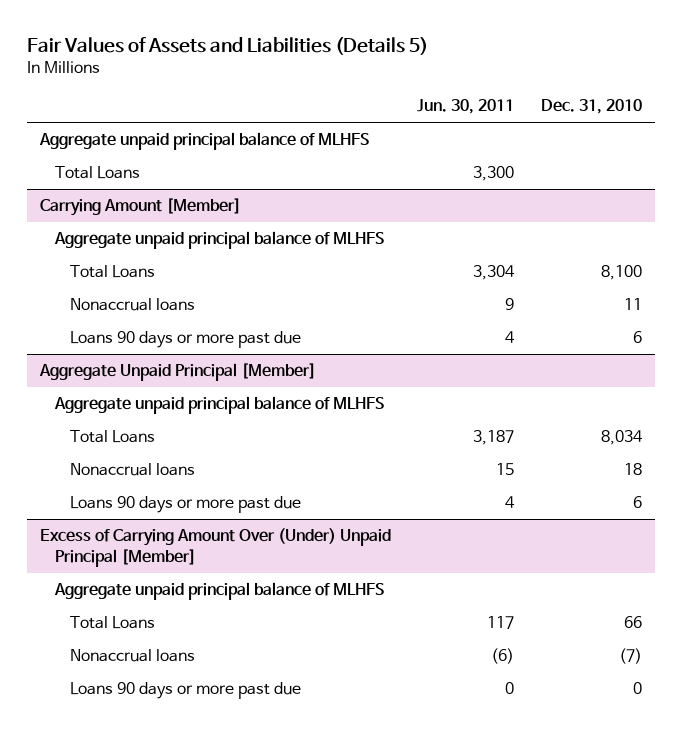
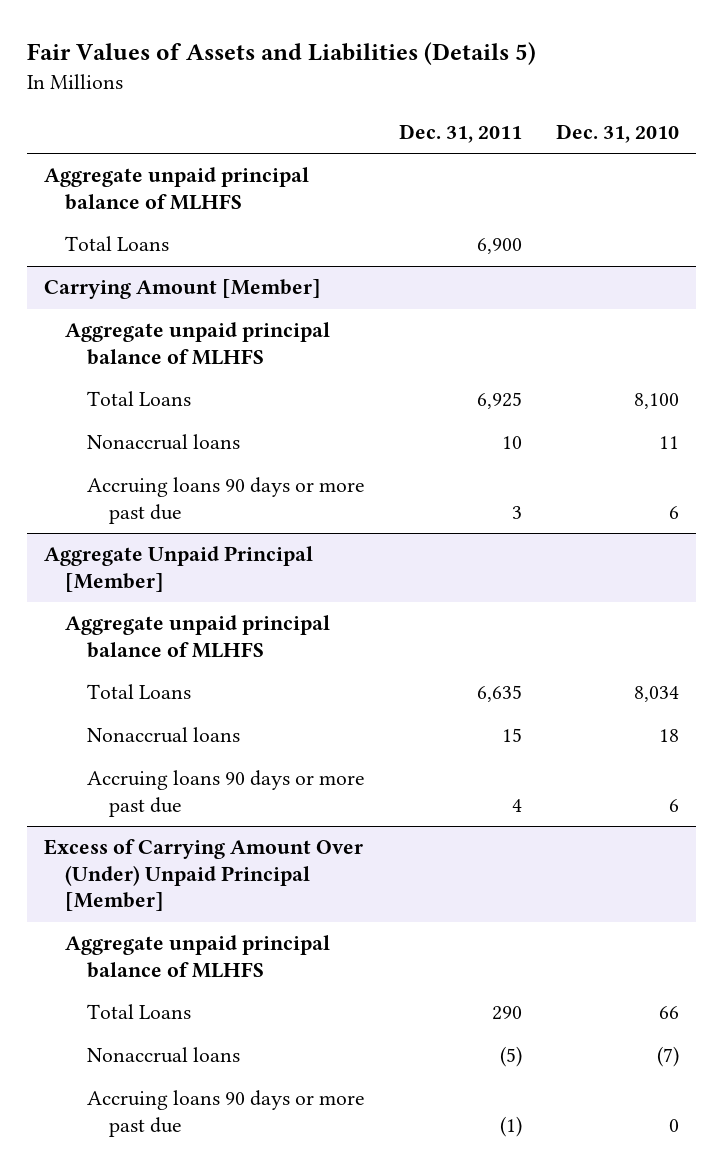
[417,99,515,115] Jun. 30, 2011 -> none
none -> [399,123,523,143] Dec. 31, 2011
[70,331,302,349] Loans 90 days or more past due -> [87,477,366,524] Accruing loans 90 days or more past due
[70,496,302,514] Loans 90 days or more past due -> [87,770,366,817] Accruing loans 90 days or more past due
[70,682,302,700] Loans 90 days or more past due -> [87,1090,366,1137] Accruing loans 90 days or more past due

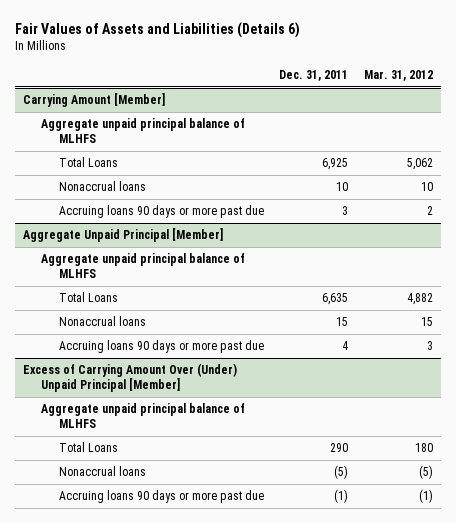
[26,42,536,66] Fair Values of Assets and Liabilities (Details 5) -> [15,21,301,38] Fair Values of Assets and Liabilities (Details 6)
[556,123,680,143] Dec. 31, 2010 -> none
none -> [364,69,434,81] Mar. 31, 2012
[43,167,309,210] Aggregate unpaid principal balance of MLHFS -> none
[65,236,170,252] Total Loans -> none

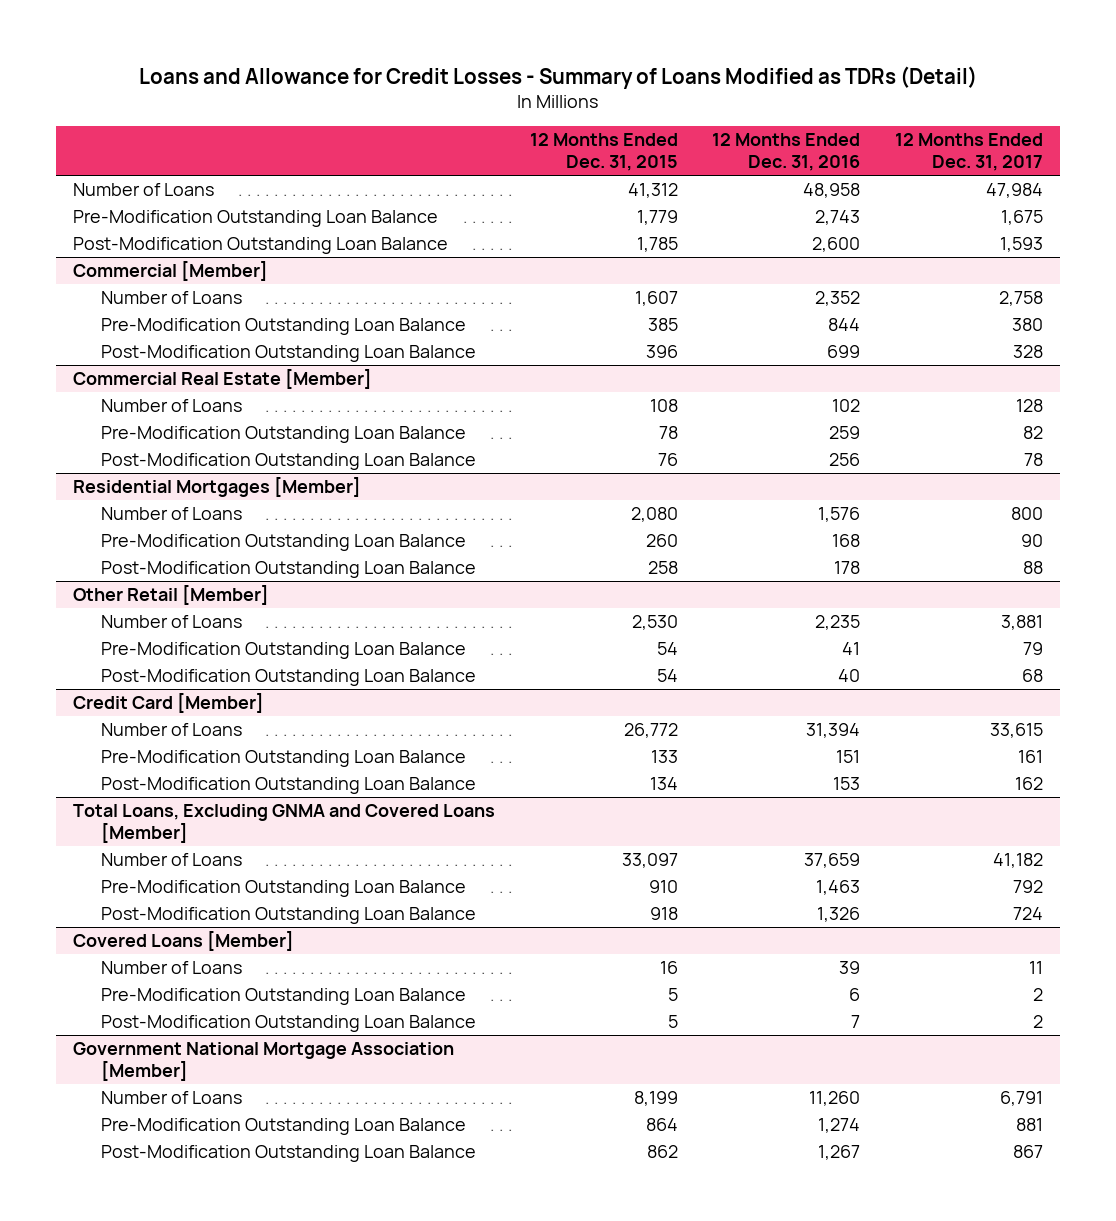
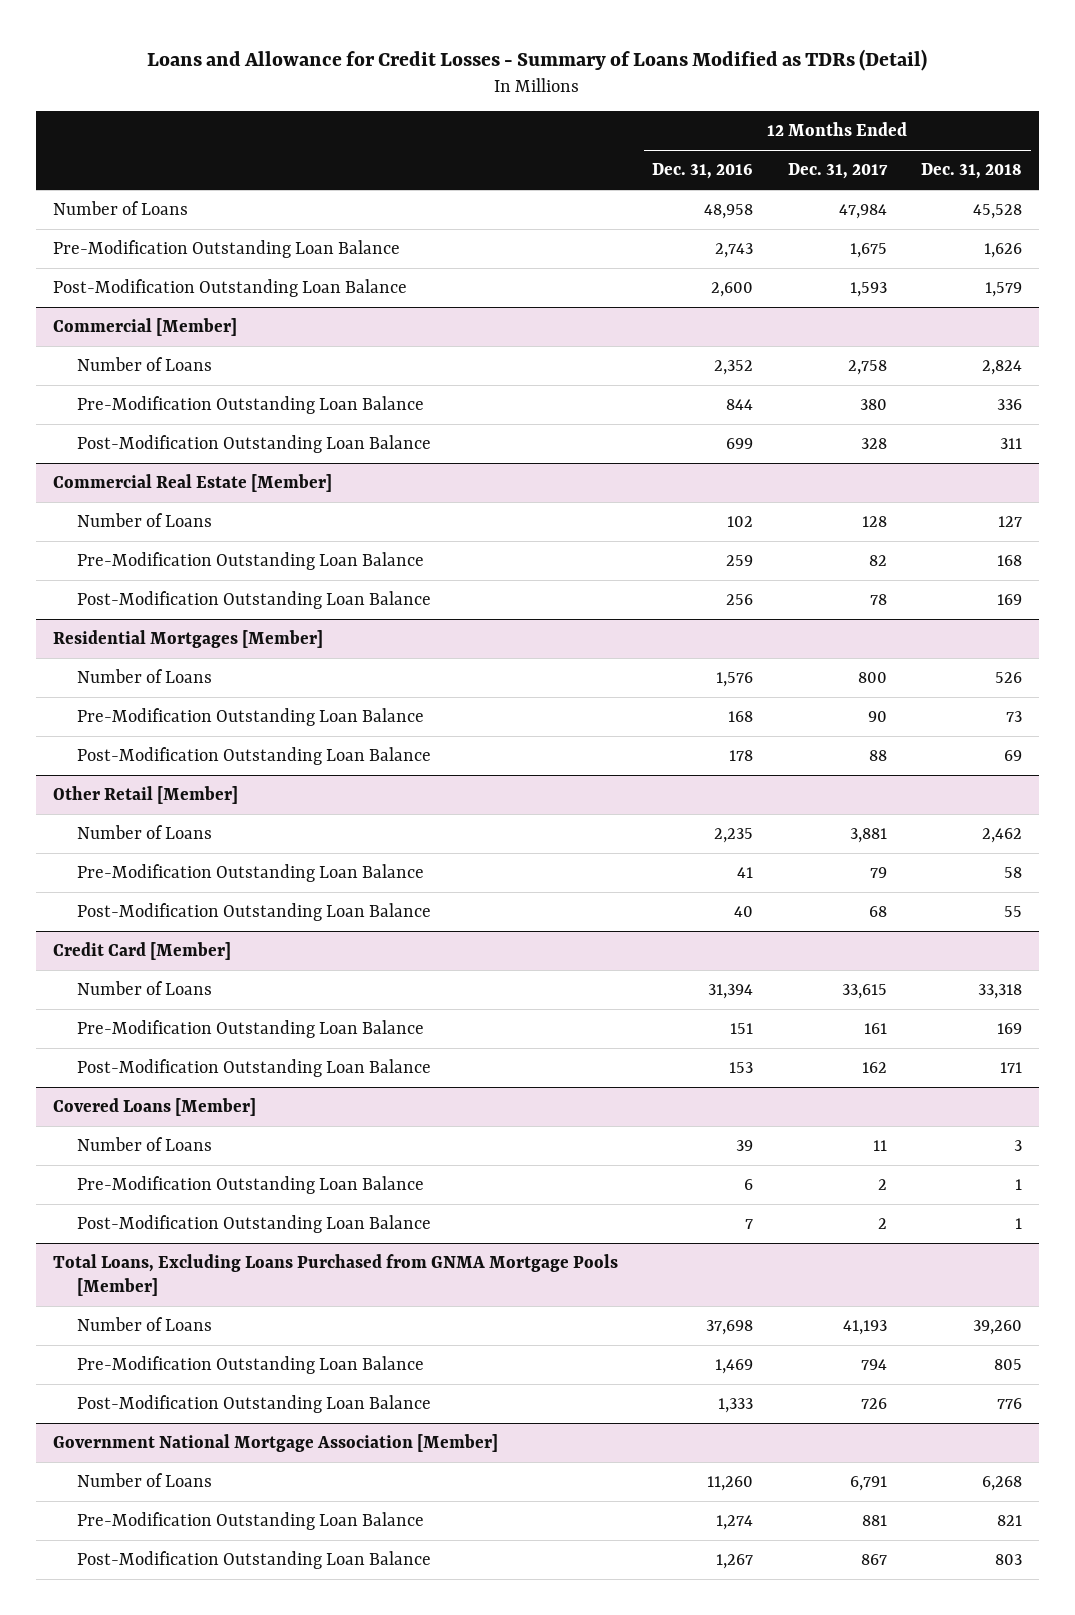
[529,133,678,171] 12 Months Ended Dec. 31, 2015 -> none
none -> [921,163,1023,180] Dec. 31, 2018
[73,804,496,843] Total Loans, Excluding GNMA and Covered Loans [Member] -> none
[101,853,243,867] Number of Loans -> none
[101,880,467,898] Pre-Modification Outstanding Loan Balance -> none
[101,907,477,925] Post-Modification Outstanding Loan Balance -> none
none -> [52,1253,618,1296] Total Loans, Excluding Loans Purchased from GNMA Mortgage Pools [Member]
none -> [76,1316,212,1331] Number of Loans
none -> [76,1355,424,1374] Pre-Modification Outstanding Loan Balance
none -> [76,1394,431,1413] Post-Modification Outstanding Loan Balance

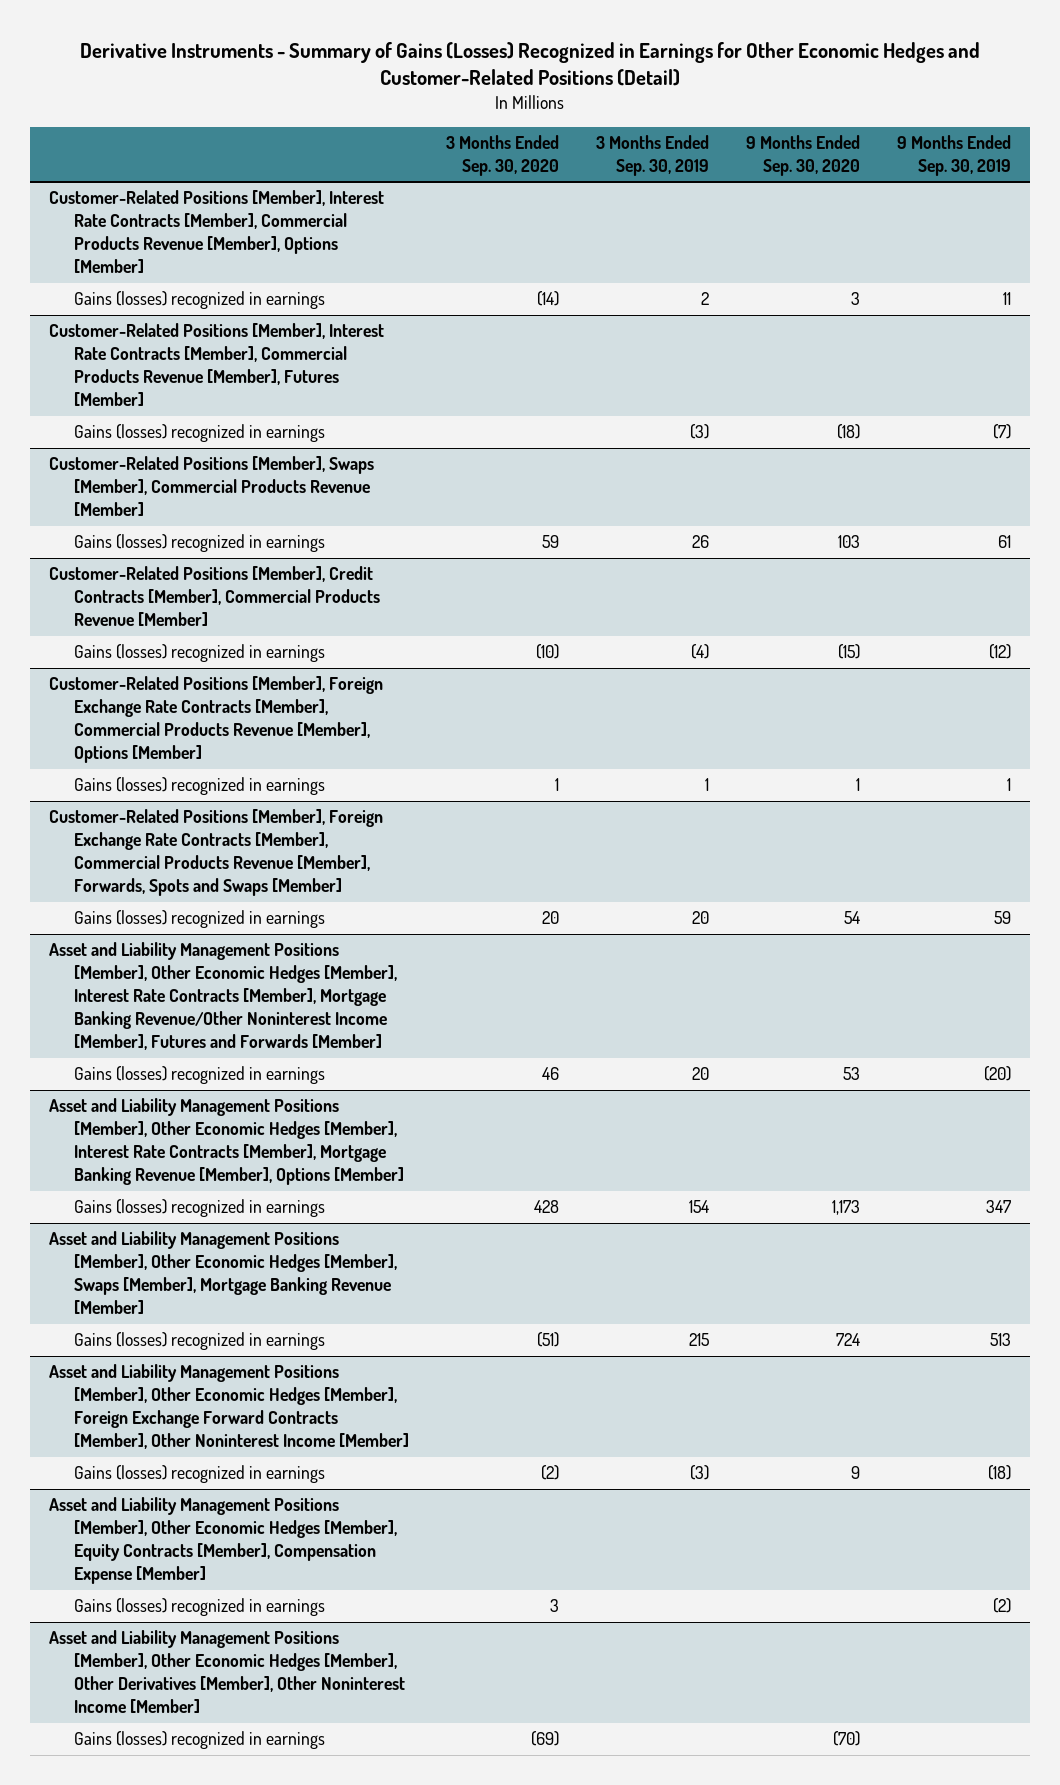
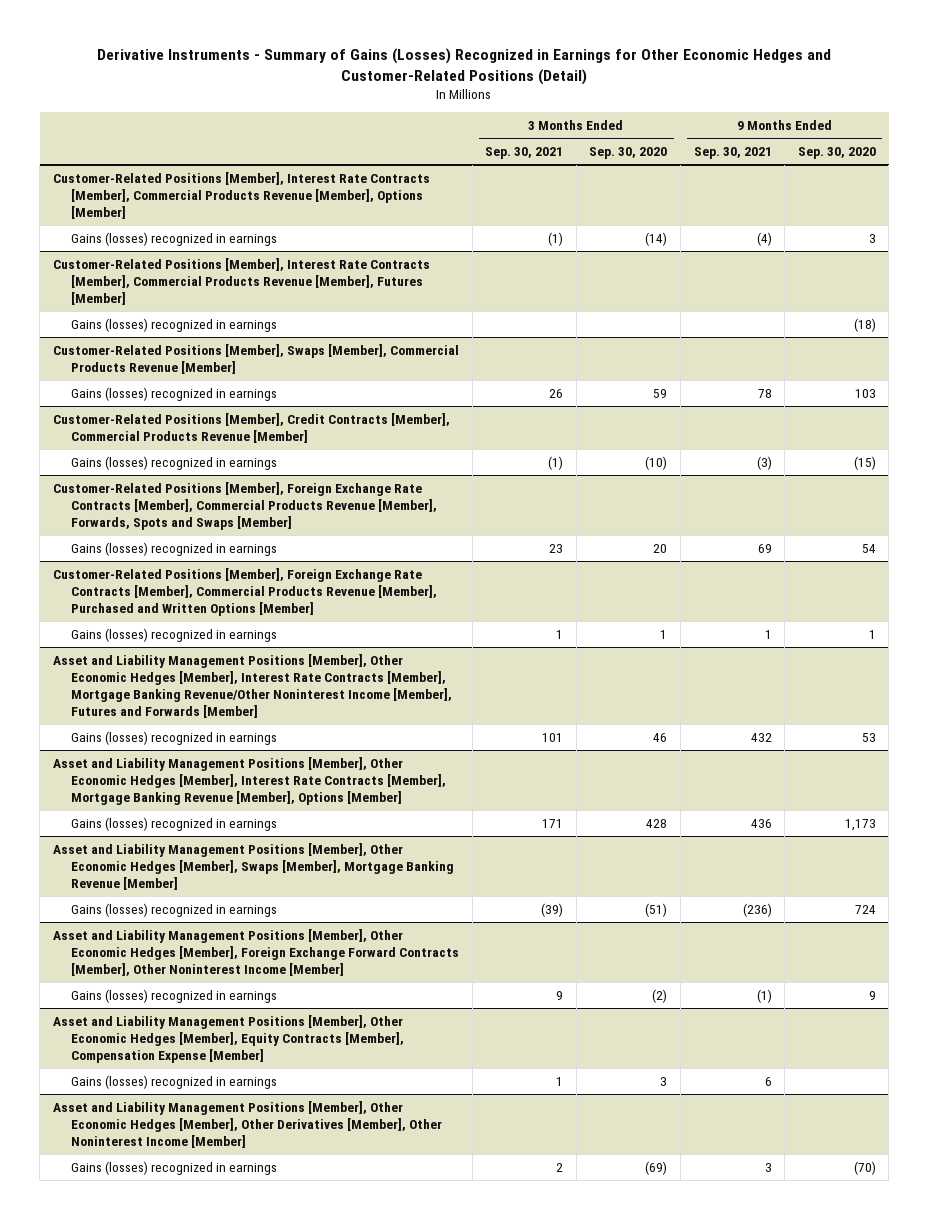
[596,134,710,176] 3 Months Ended Sep. 30, 2019 -> none
[897,134,1012,176] 9 Months Ended Sep. 30, 2019 -> none
none -> [485,146,564,159] Sep. 30, 2021
none -> [693,146,772,159] Sep. 30, 2021
[48,676,383,764] Customer-Related Positions [Member], Foreign Exchange Rate Contracts [Member], Commercial Products Revenue [Member], Options [Member] -> none
[73,777,325,796] Gains (losses) recognized in earnings -> none
none -> [52,567,438,616] Customer-Related Positions [Member], Foreign Exchange Rate Contracts [Member], Commercial Products Revenue [Member], Purchased and Written Options [Member]
none -> [71,627,278,642] Gains (losses) recognized in earnings

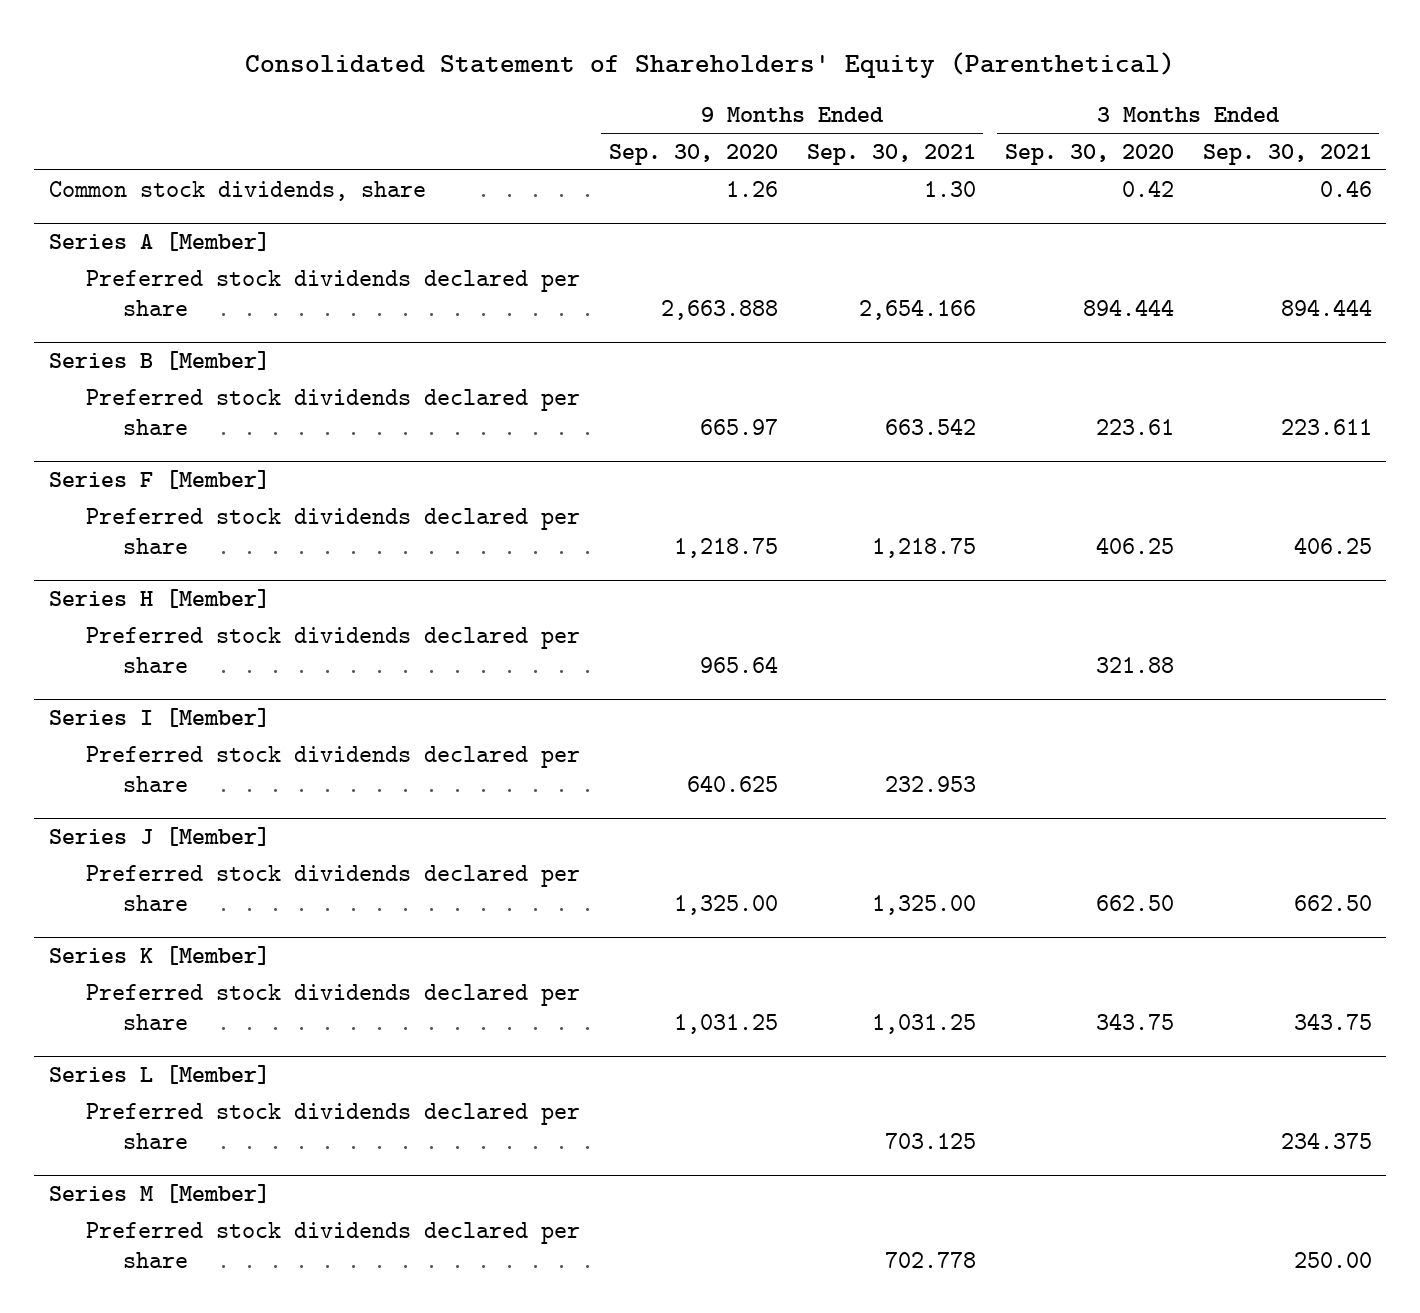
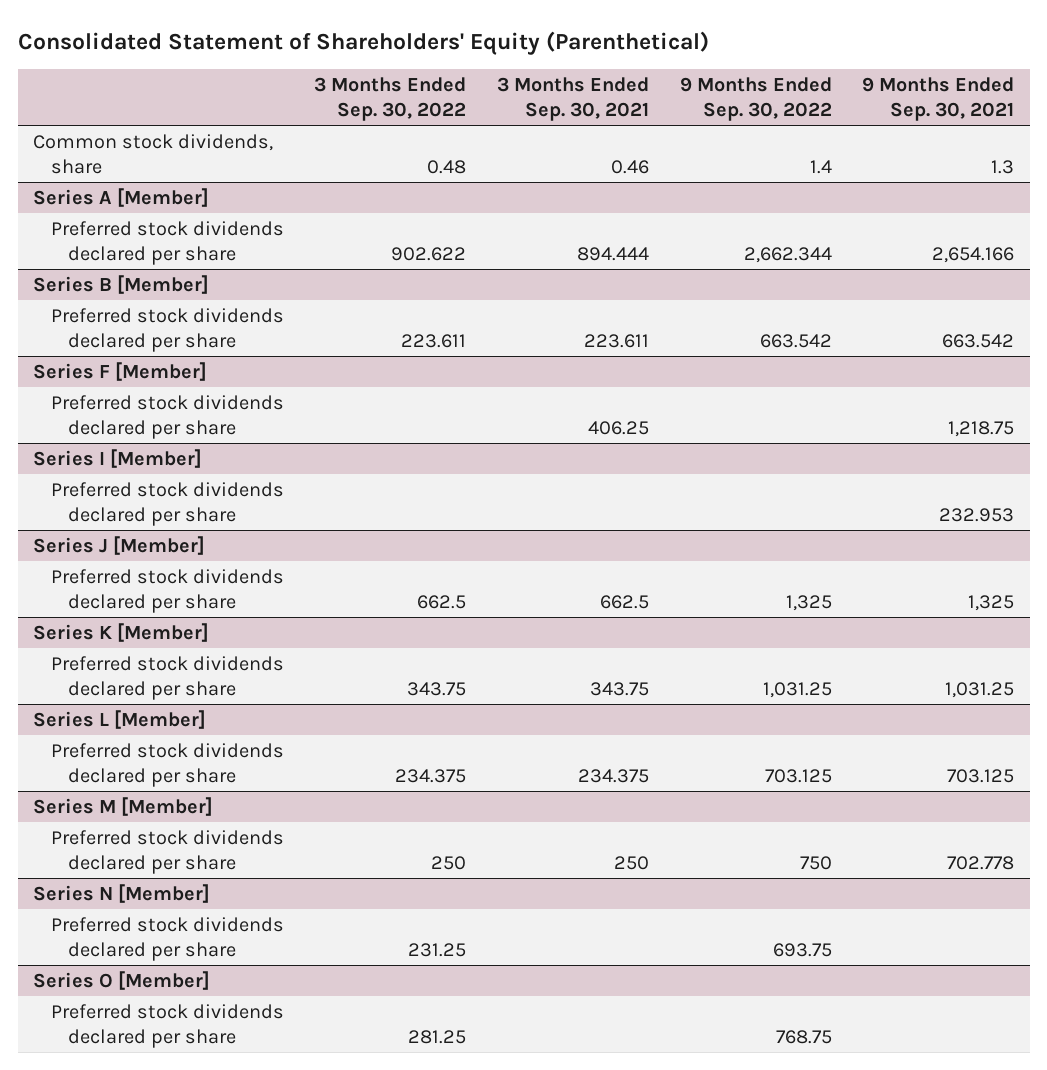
[608,143,778,165] Sep. 30, 2020 -> none
[1004,143,1174,165] Sep. 30, 2020 -> none
none -> [314,77,467,122] 3 Months Ended Sep. 30, 2022
none -> [679,77,832,122] 9 Months Ended Sep. 30, 2022
[923,180,976,197] 1.30 -> [991,159,1015,174] 1.3
[48,588,270,608] Series H [Member] -> none
[85,626,580,674] Preferred stock dividends declared per share -> none
[871,895,976,916] 1,325.00 -> [968,594,1015,611] 1,325
[1293,895,1372,912] 662.50 -> [599,594,649,609] 662.5
[1293,1252,1372,1269] 250.00 -> [613,855,649,870] 250
none -> [32,883,210,903] Series N [Member]
none -> [50,916,284,961] Preferred stock dividends declared per share
none -> [32,970,210,990] Series O [Member]
none -> [50,1003,284,1048] Preferred stock dividends declared per share

